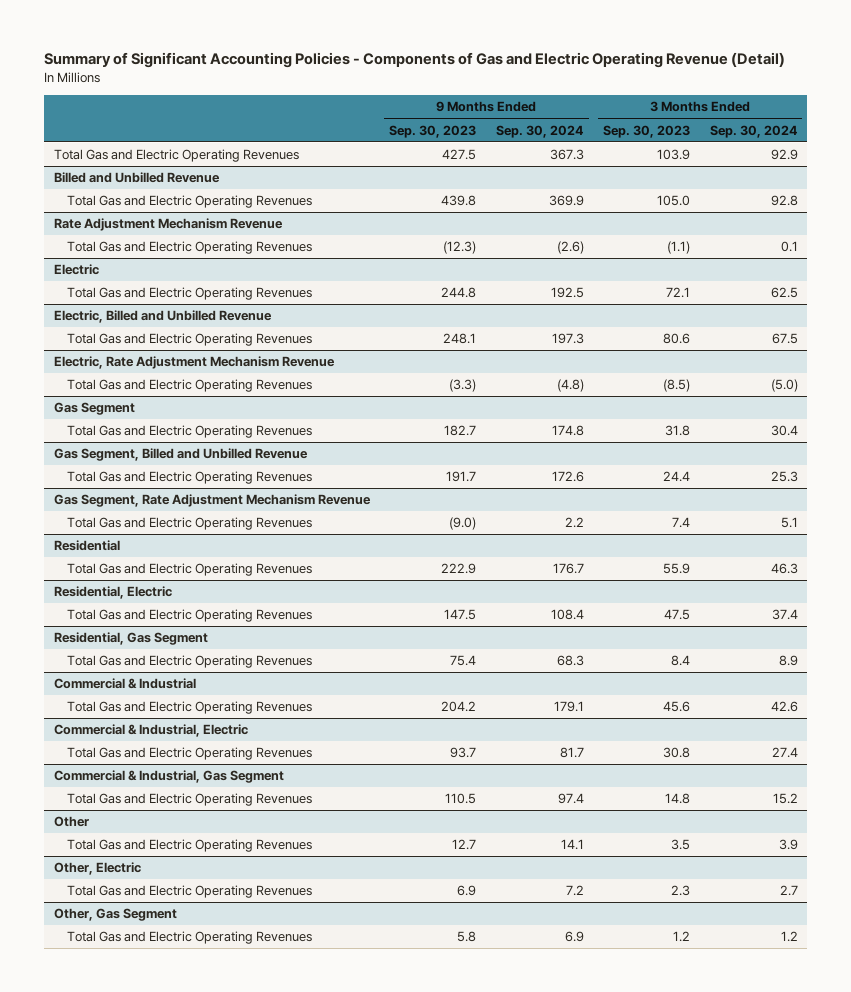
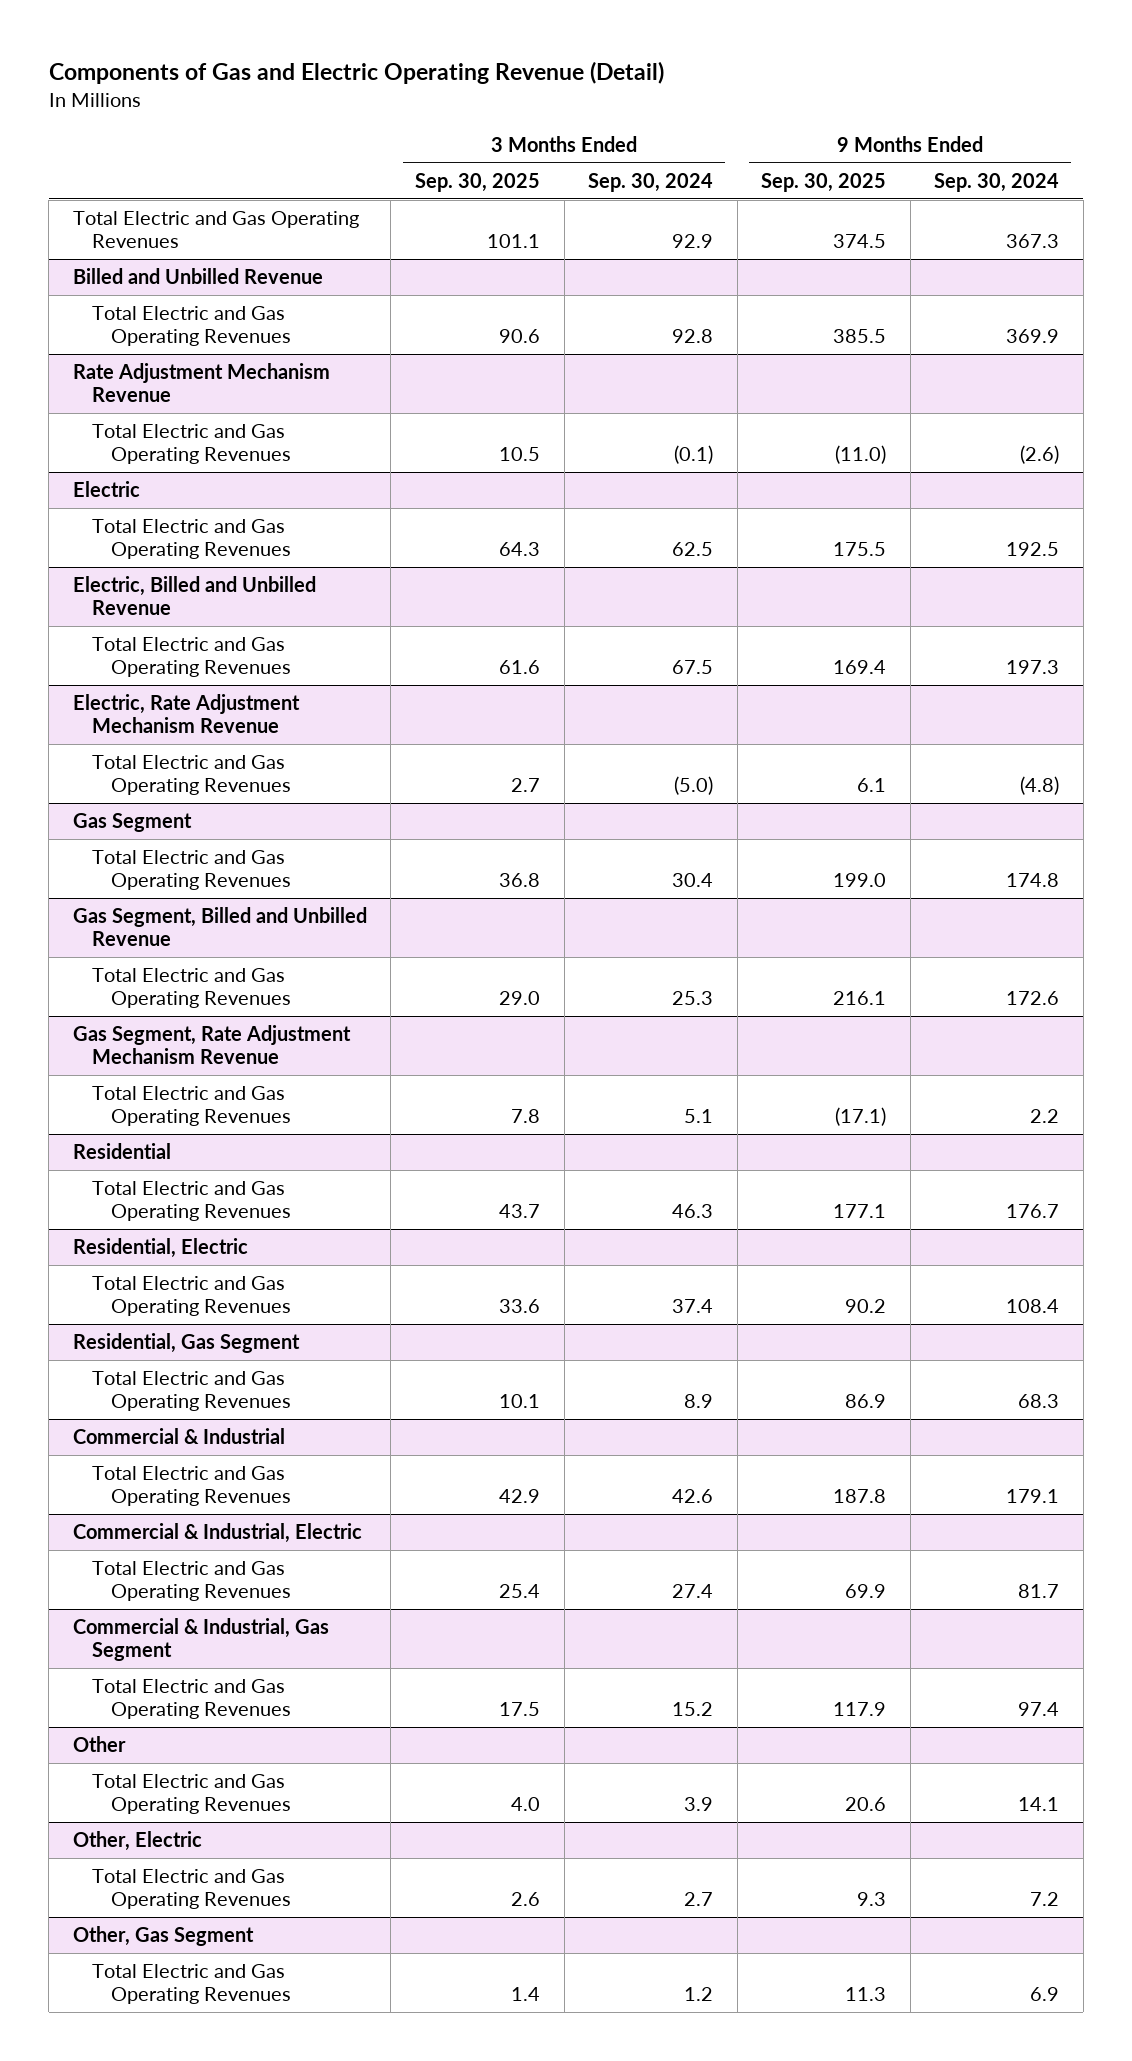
[44,52,786,69] Summary of Significant Accounting Policies - Components of Gas and Electric Operating Revenue (Detail) -> [48,60,664,84] Components of Gas and Electric Operating Revenue (Detail)
[389,124,477,138] Sep. 30, 2023 -> none
[603,124,691,138] Sep. 30, 2023 -> none
none -> [415,172,541,192] Sep. 30, 2025
none -> [761,172,887,192] Sep. 30, 2025
[53,149,299,163] Total Gas and Electric Operating Revenues -> [72,211,359,249] Total Electric and Gas Operating Revenues
[66,195,312,209] Total Gas and Electric Operating Revenues -> [92,306,292,347] Total Electric and Gas Operating Revenues
[66,241,312,255] Total Gas and Electric Operating Revenues -> [92,424,292,465] Total Electric and Gas Operating Revenues
[780,241,798,253] 0.1 -> [674,445,714,465] (0.1)
[66,287,312,301] Total Gas and Electric Operating Revenues -> [92,519,292,560] Total Electric and Gas Operating Revenues
[66,333,312,347] Total Gas and Electric Operating Revenues -> [92,637,292,678] Total Electric and Gas Operating Revenues
[66,379,312,393] Total Gas and Electric Operating Revenues -> [92,755,292,796] Total Electric and Gas Operating Revenues
[66,425,312,439] Total Gas and Electric Operating Revenues -> [92,850,292,891] Total Electric and Gas Operating Revenues
[66,471,312,485] Total Gas and Electric Operating Revenues -> [92,968,292,1009] Total Electric and Gas Operating Revenues
[66,517,312,531] Total Gas and Electric Operating Revenues -> [92,1086,292,1127] Total Electric and Gas Operating Revenues
[66,563,312,577] Total Gas and Electric Operating Revenues -> [92,1181,292,1222] Total Electric and Gas Operating Revenues
[66,609,312,623] Total Gas and Electric Operating Revenues -> [92,1276,292,1317] Total Electric and Gas Operating Revenues
[66,655,312,669] Total Gas and Electric Operating Revenues -> [92,1371,292,1412] Total Electric and Gas Operating Revenues
[66,701,312,715] Total Gas and Electric Operating Revenues -> [92,1466,292,1507] Total Electric and Gas Operating Revenues
[66,747,312,761] Total Gas and Electric Operating Revenues -> [92,1561,292,1602] Total Electric and Gas Operating Revenues
[66,793,312,807] Total Gas and Electric Operating Revenues -> [92,1679,292,1720] Total Electric and Gas Operating Revenues
[66,839,312,853] Total Gas and Electric Operating Revenues -> [92,1774,292,1815] Total Electric and Gas Operating Revenues
[66,885,312,899] Total Gas and Electric Operating Revenues -> [92,1869,292,1910] Total Electric and Gas Operating Revenues
[66,931,312,945] Total Gas and Electric Operating Revenues -> [92,1964,292,2005] Total Electric and Gas Operating Revenues

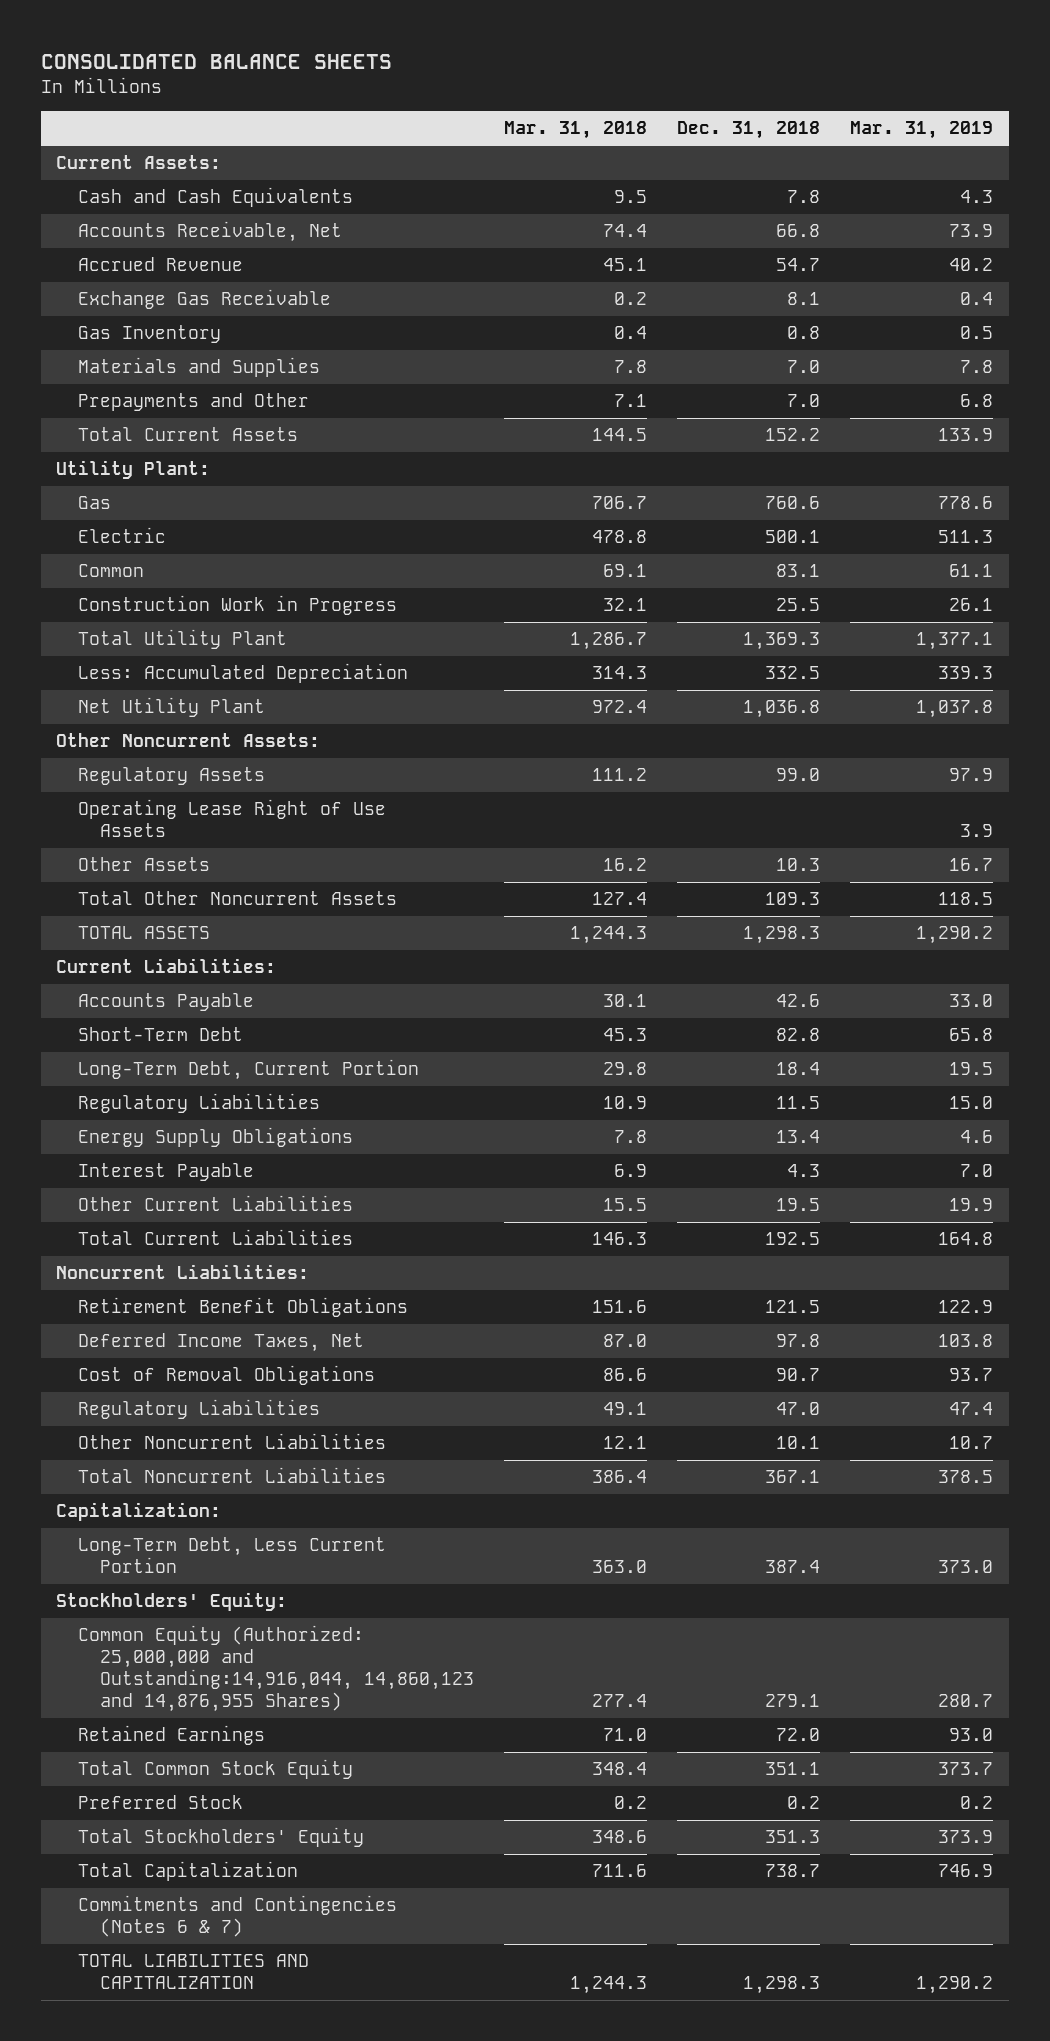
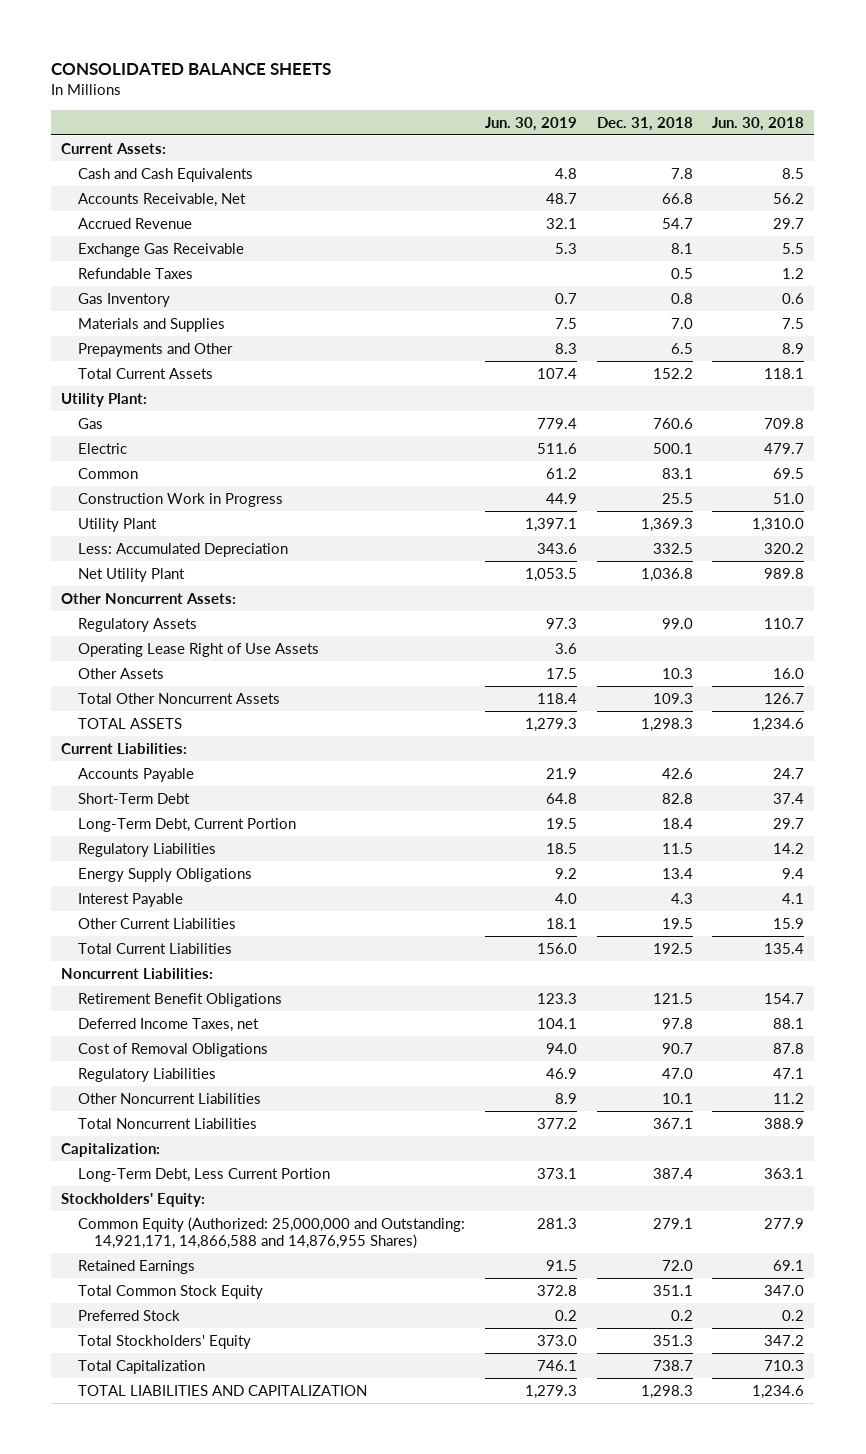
[504,121,648,140] Mar. 31, 2018 -> none
[850,121,994,140] Mar. 31, 2019 -> none
none -> [484,116,577,131] Jun. 30, 2019
none -> [712,116,805,131] Jun. 30, 2018
none -> [77,267,193,279] Refundable Taxes
[787,394,821,408] 7.0 -> [670,342,693,354] 6.5
[78,629,288,650] Total Utility Plant -> [77,517,157,532] Utility Plant
[78,1333,365,1353] Deferred Income Taxes, Net -> [77,1017,259,1032] Deferred Income Taxes, net
[78,1625,475,1713] Common Equity (Authorized: 25,000,000 and Outstanding:14,916,044, 14,860,123 and 14,876,955 Shares) -> [77,1216,465,1250] Common Equity (Authorized: 25,000,000 and Outstanding: 14,921,171, 14,866,588 and 14,876,955 Shares)
[78,1895,398,1938] Commitments and Contingencies (Notes 6 & 7) -> none

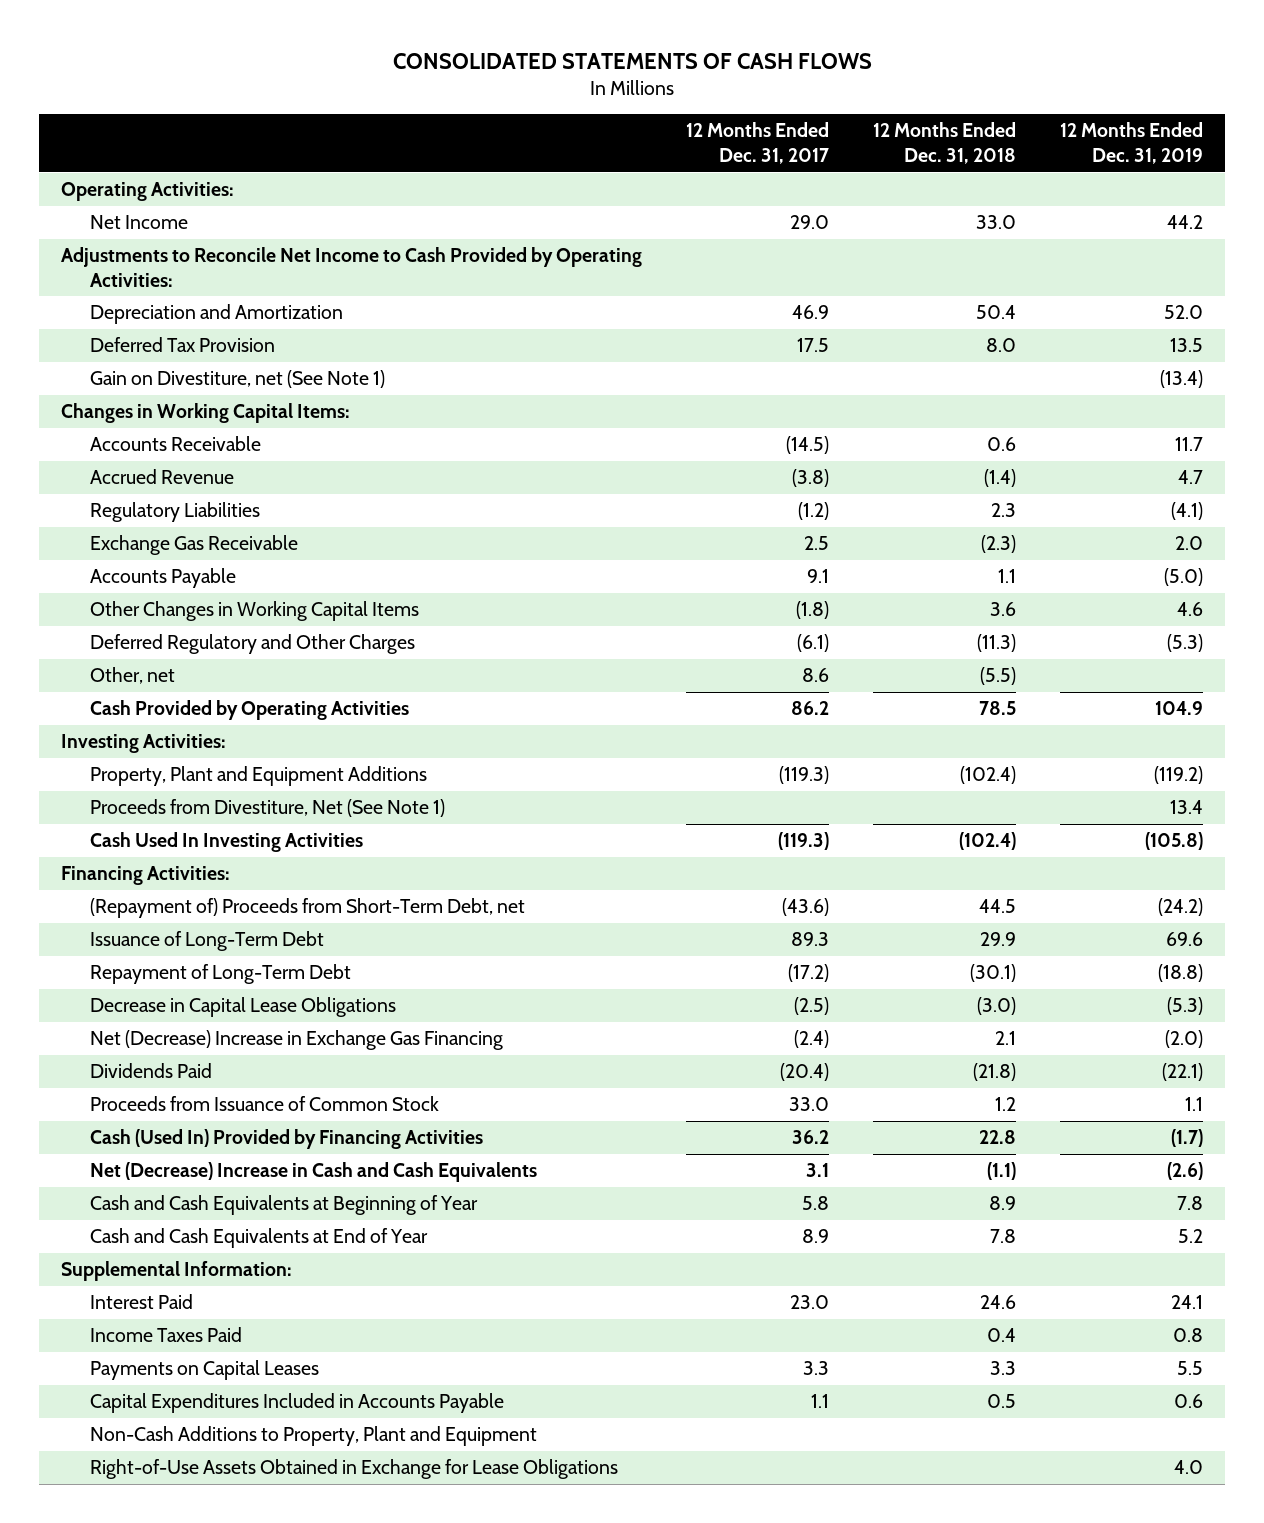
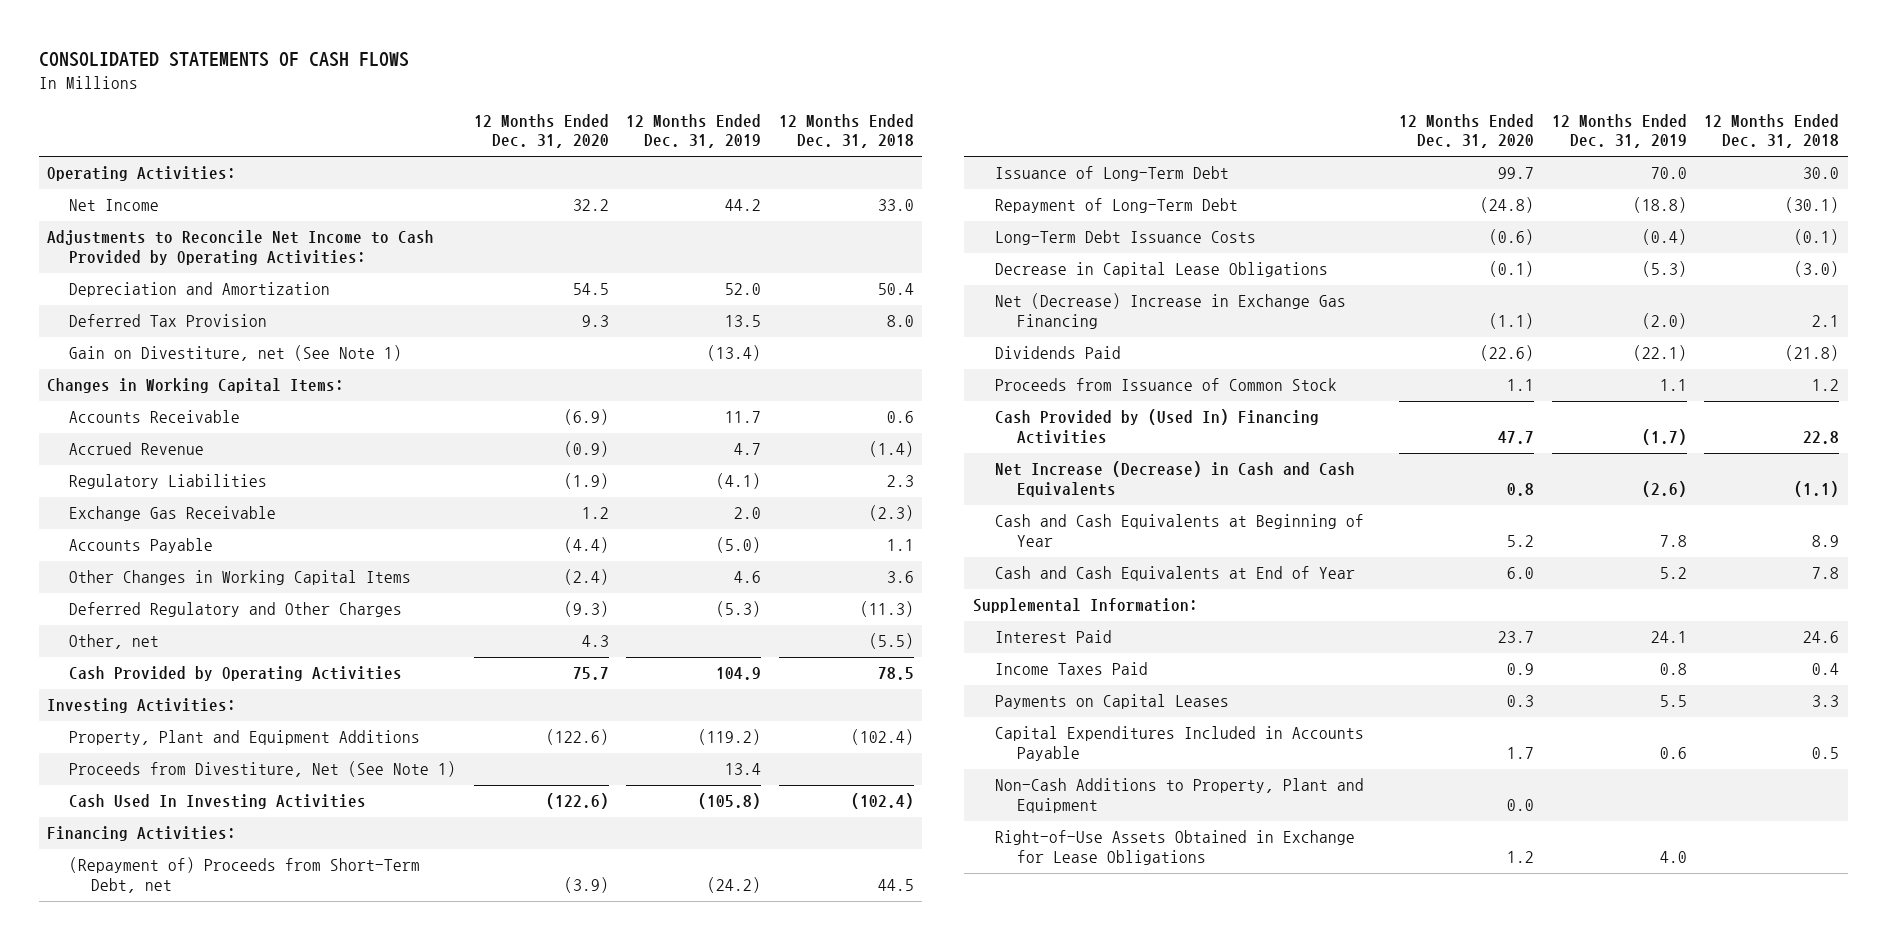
[685,122,829,164] 12 Months Ended Dec. 31, 2017 -> none
none -> [473,113,609,149] 12 Months Ended Dec. 31, 2020
[979,932,1016,947] 29.9 -> [1803,167,1840,180] 30.0
[1165,932,1203,947] 69.6 -> [1650,167,1687,180] 70.0
none -> [994,230,1256,246] Long-Term Debt Issuance Costs
[90,1129,484,1150] Cash (Used In) Provided by Financing Activities -> [994,409,1319,445] Cash Provided by (Used In) Financing Activities
[90,1162,538,1183] Net (Decrease) Increase in Cash and Cash Equivalents -> [994,461,1355,498] Net Increase (Decrease) in Cash and Cash Equivalents

